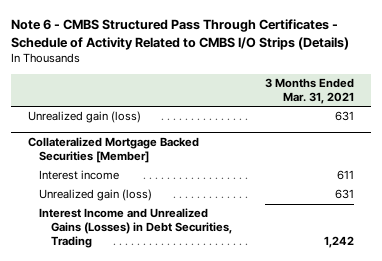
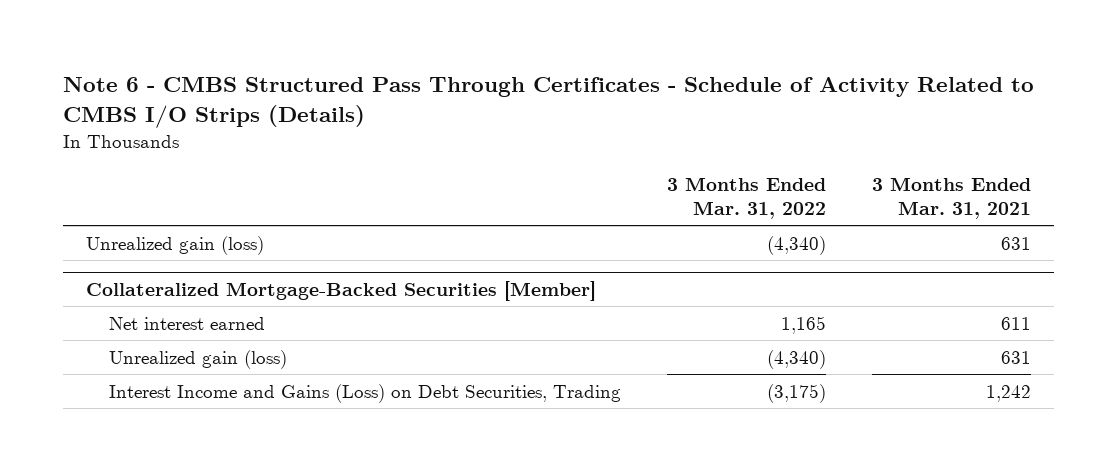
none -> [666,176,826,219] 3 Months Ended Mar. 31, 2022
[28,137,200,164] Collateralized Mortgage Backed Securities [Member] -> [85,280,596,301] Collateralized Mortgage-Backed Securities [Member]
[39,170,120,181] Interest income -> [109,316,266,330] Net interest earned
[39,208,232,249] Interest Income and Unrealized Gains (Losses) in Debt Securities, Trading -> [109,383,622,403] Interest Income and Gains (Loss) on Debt Securities, Trading

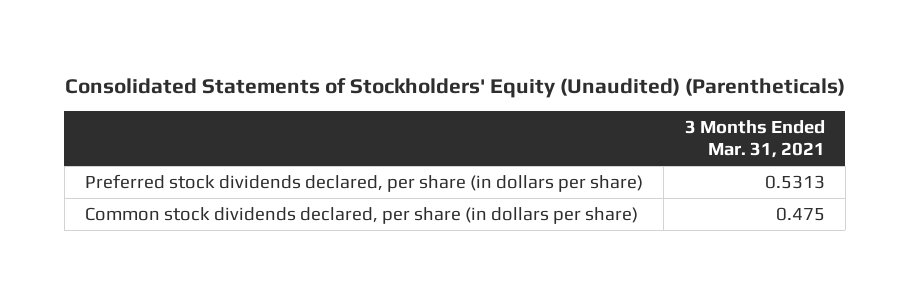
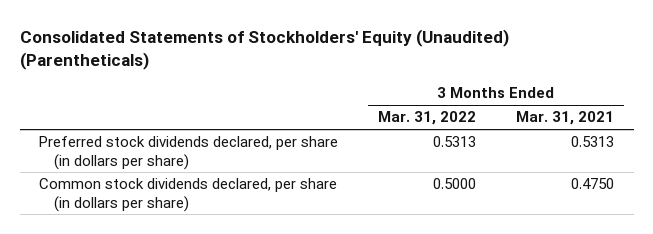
none -> [378,111,477,126] Mar. 31, 2022
[775,207,825,222] 0.475 -> [570,178,614,190] 0.4750

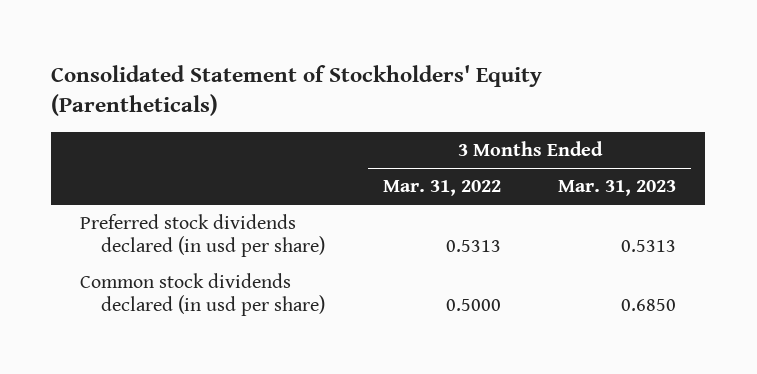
[19,28,509,70] Consolidated Statements of Stockholders' Equity (Unaudited) (Parentheticals) -> [51,64,543,117] Consolidated Statement of Stockholders' Equity (Parentheticals)
[515,111,614,126] Mar. 31, 2021 -> none
none -> [558,180,677,197] Mar. 31, 2023
[39,136,339,170] Preferred stock dividends declared, per share (in dollars per share) -> [80,214,325,258] Preferred stock dividends declared (in usd per share)
[39,178,338,212] Common stock dividends declared, per share (in dollars per share) -> [80,273,325,317] Common stock dividends declared (in usd per share)

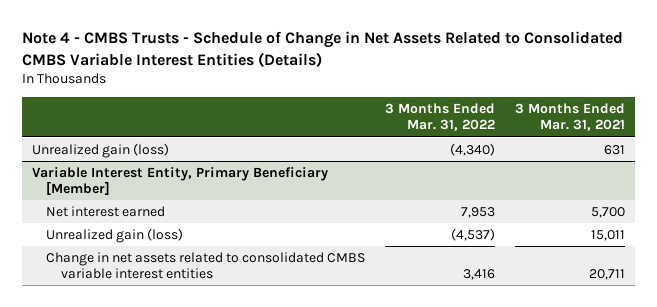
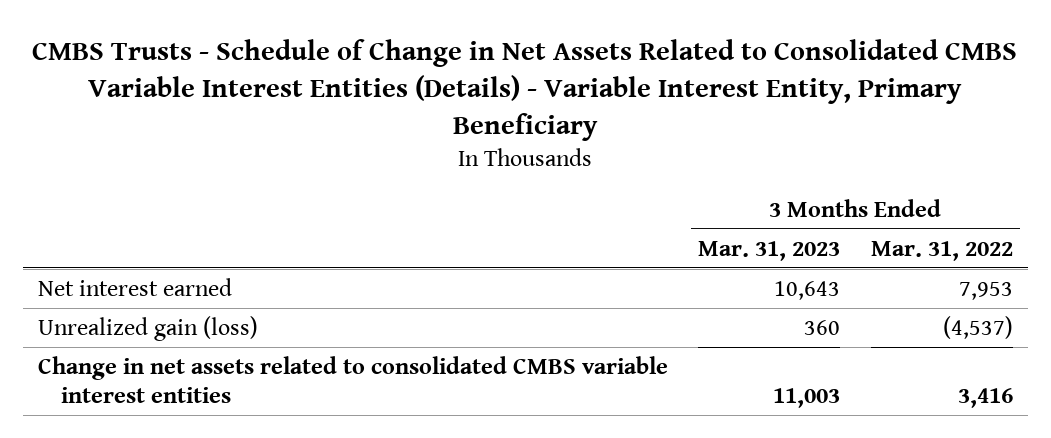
[22,31,624,67] Note 4 - CMBS Trusts - Schedule of Change in Net Assets Related to Consolidated CMBS Variable Interest Entities (Details) -> [32,39,1018,142] CMBS Trusts - Schedule of Change in Net Assets Related to Consolidated CMBS Variable Interest Entities (Details) - Variable Interest Entity, Primary Beneficiary
[514,102,625,132] 3 Months Ended Mar. 31, 2021 -> none
none -> [698,240,841,261] Mar. 31, 2023
[31,142,169,158] Unrealized gain (loss) -> none
[31,166,328,196] Variable Interest Entity, Primary Beneficiary [Member] -> none

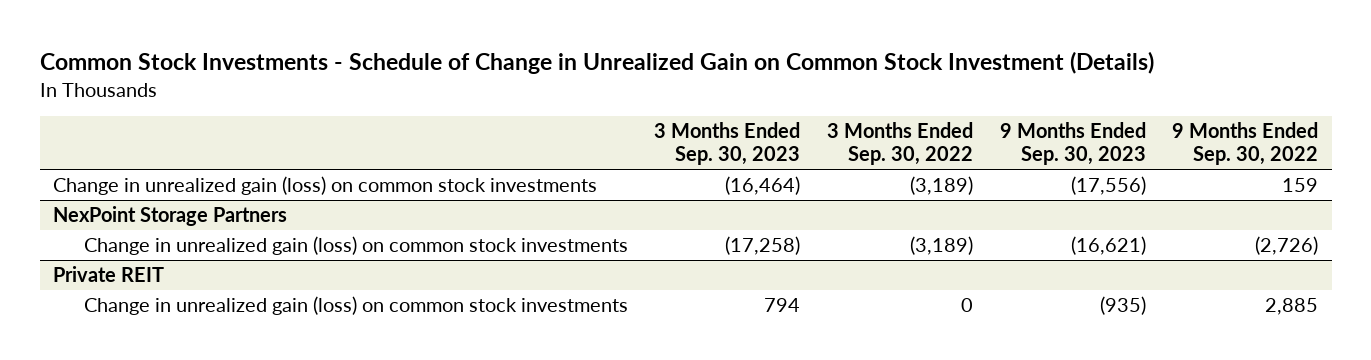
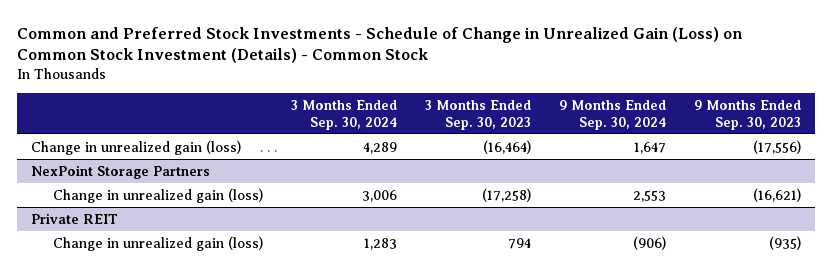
[39,51,1154,75] Common Stock Investments - Schedule of Change in Unrealized Gain on Common Stock Investment (Details) -> [16,26,743,64] Common and Preferred Stock Investments - Schedule of Change in Unrealized Gain (Loss) on Common Stock Investment (Details) - Common Stock
[826,121,973,166] 3 Months Ended Sep. 30, 2022 -> none
[1172,121,1319,166] 9 Months Ended Sep. 30, 2022 -> none
none -> [290,99,397,130] 3 Months Ended Sep. 30, 2024
none -> [558,99,666,130] 9 Months Ended Sep. 30, 2024
[53,175,598,195] Change in unrealized gain (loss) on common stock investments -> [30,139,241,155] Change in unrealized gain (loss)
[83,235,628,255] Change in unrealized gain (loss) on common stock investments -> [52,187,263,203] Change in unrealized gain (loss)
[83,295,628,315] Change in unrealized gain (loss) on common stock investments -> [52,235,263,251] Change in unrealized gain (loss)

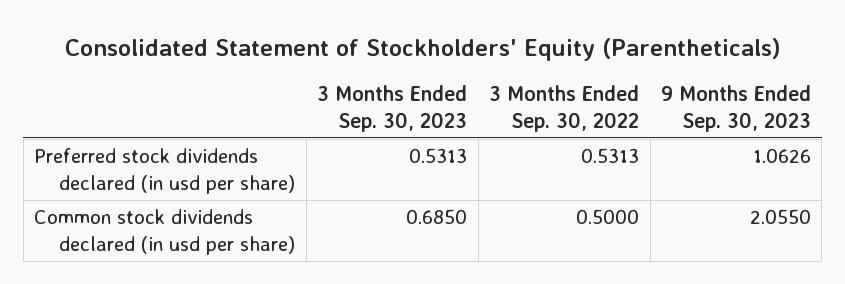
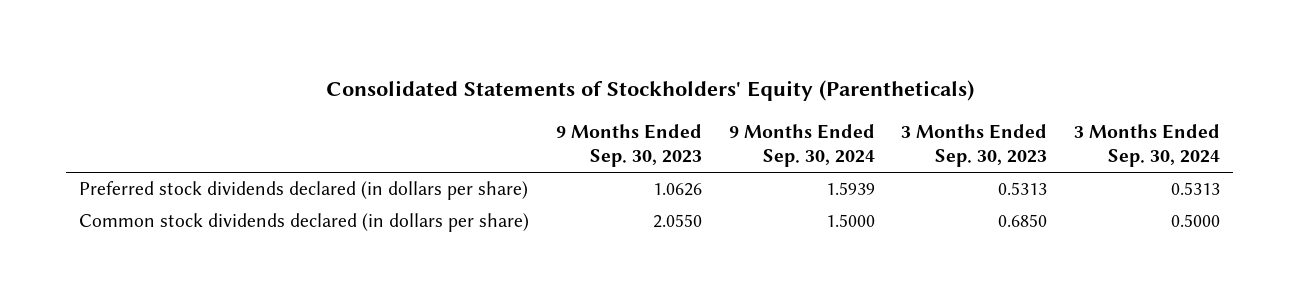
[64,37,781,61] Consolidated Statement of Stockholders' Equity (Parentheticals) -> [325,79,974,101] Consolidated Statements of Stockholders' Equity (Parentheticals)
[489,85,640,132] 3 Months Ended Sep. 30, 2022 -> none
none -> [728,123,875,168] 9 Months Ended Sep. 30, 2024
none -> [1074,123,1221,168] 3 Months Ended Sep. 30, 2024
[34,148,296,194] Preferred stock dividends declared (in usd per share) -> [79,181,529,201] Preferred stock dividends declared (in dollars per share)
[34,209,296,255] Common stock dividends declared (in usd per share) -> [79,213,530,233] Common stock dividends declared (in dollars per share)

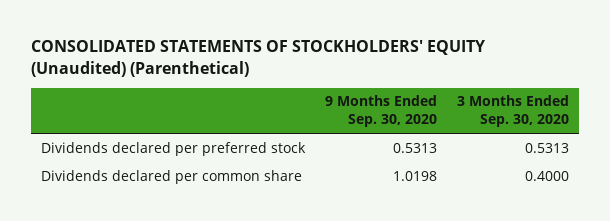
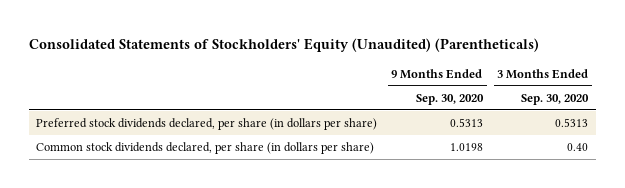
[30,40,485,77] CONSOLIDATED STATEMENTS OF STOCKHOLDERS' EQUITY (Unaudited) (Parenthetical) -> [28,37,539,52] Consolidated Statements of Stockholders' Equity (Unaudited) (Parentheticals)
[40,141,306,156] Dividends declared per preferred stock -> [36,118,378,131] Preferred stock dividends declared, per share (in dollars per share)
[40,169,302,184] Dividends declared per common share -> [36,142,375,155] Common stock dividends declared, per share (in dollars per share)
[524,170,569,181] 0.4000 -> [567,143,589,152] 0.40

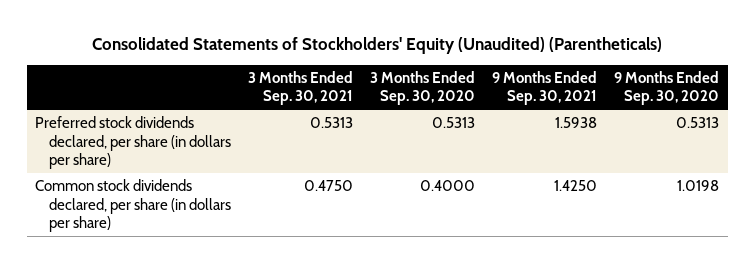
none -> [248,70,354,106] 3 Months Ended Sep. 30, 2021
none -> [492,70,598,106] 9 Months Ended Sep. 30, 2021
[567,143,589,152] 0.40 -> [420,180,476,192] 0.4000

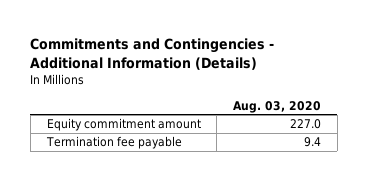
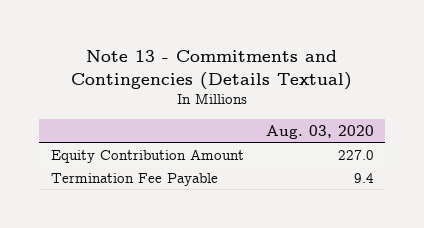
[30,38,275,70] Commitments and Contingencies - Additional Information (Details) -> [71,50,353,90] Note 13 - Commitments and Contingencies (Details Textual)
[46,118,201,132] Equity commitment amount -> [50,148,244,163] Equity Contribution Amount
[45,136,182,150] Termination fee payable -> [50,172,218,186] Termination Fee Payable

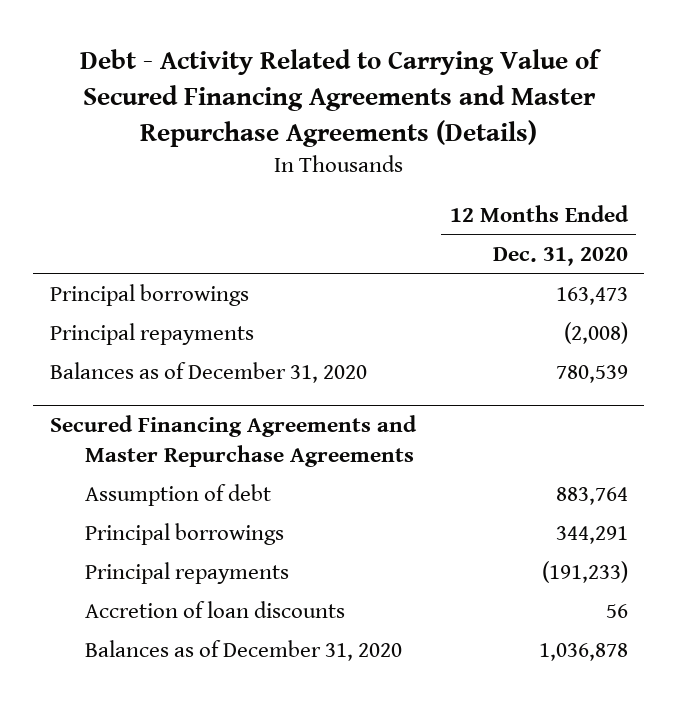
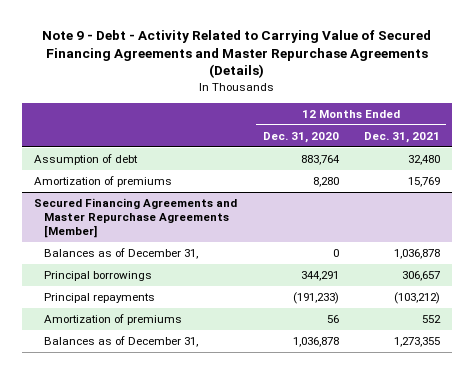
[79,49,602,147] Debt - Activity Related to Carrying Value of Secured Financing Agreements and Master Repurchase Agreements (Details) -> [42,29,432,79] Note 9 - Debt - Activity Related to Carrying Value of Secured Financing Agreements and Master Repurchase Agreements (Details)
none -> [363,131,440,143] Dec. 31, 2021
[50,283,250,306] Principal borrowings -> none
[50,322,255,345] Principal repayments -> none
[50,361,368,383] Balances as of December 31, 2020 -> none
[50,415,418,467] Secured Financing Agreements and Master Repurchase Agreements -> none
none -> [34,176,173,188] Amortization of premiums
none -> [34,198,238,238] Secured Financing Agreements and Master Repurchase Agreements [Member]
none -> [44,248,199,260] Balances as of December 31,
[85,600,346,618] Accretion of loan discounts -> none
none -> [44,314,183,326] Amortization of premiums
[85,639,403,661] Balances as of December 31, 2020 -> [44,336,199,348] Balances as of December 31,

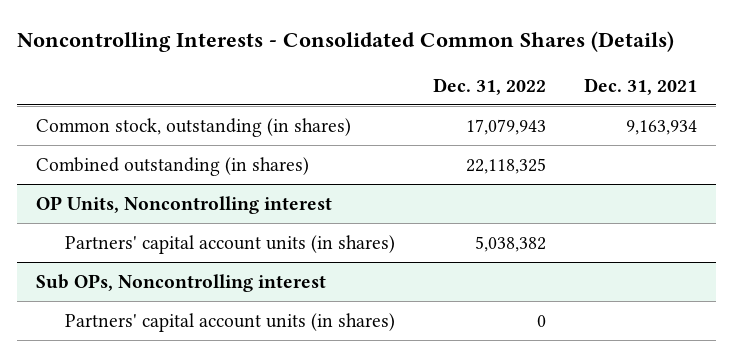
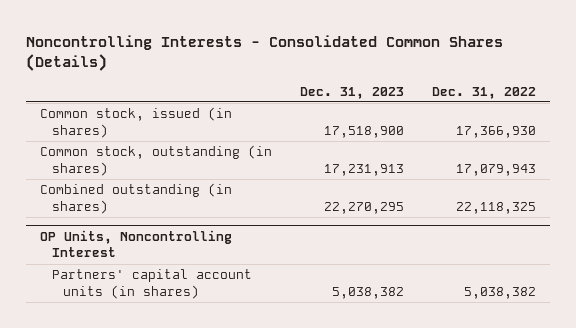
[584,77,698,95] Dec. 31, 2021 -> none
none -> [299,86,404,99] Dec. 31, 2023
none -> [40,107,233,139] Common stock, issued (in shares)
[35,195,332,214] OP Units, Noncontrolling interest -> [40,229,233,258] OP Units, Noncontrolling Interest
[35,273,326,292] Sub OPs, Noncontrolling interest -> none
[64,312,395,332] Partners' capital account units (in shares) -> none

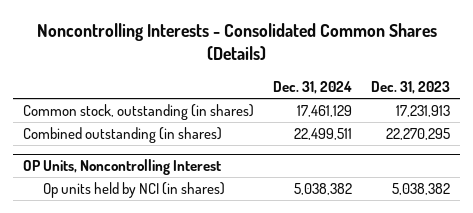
[431,86,536,99] Dec. 31, 2022 -> none
none -> [273,81,353,95] Dec. 31, 2024
[40,107,233,139] Common stock, issued (in shares) -> none
[51,269,252,300] Partners' capital account units (in shares) -> [42,181,225,198] Op units held by NCI (in shares)

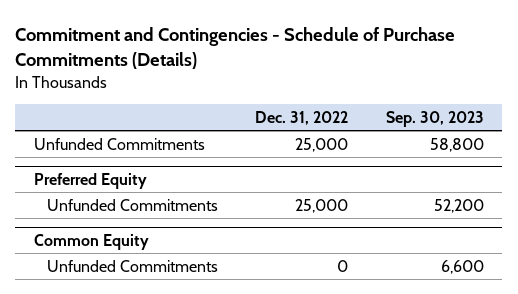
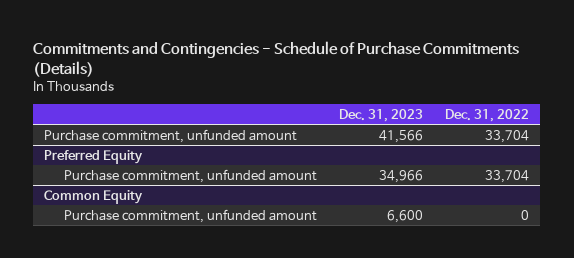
[15,26,456,69] Commitment and Contingencies - Schedule of Purchase Commitments (Details) -> [33,40,520,77] Commitments and Contingencies - Schedule of Purchase Commitments (Details)
[385,110,484,127] Sep. 30, 2023 -> none
none -> [339,108,424,122] Dec. 31, 2023
[34,137,206,150] Unfunded Commitments -> [44,128,298,143] Purchase commitment, unfunded amount
[295,137,349,152] 25,000 -> [485,129,530,143] 33,704
[46,198,218,211] Unfunded Commitments -> [64,168,318,183] Purchase commitment, unfunded amount
[295,198,349,213] 25,000 -> [485,169,530,183] 33,704
[46,259,218,272] Unfunded Commitments -> [64,208,318,223] Purchase commitment, unfunded amount

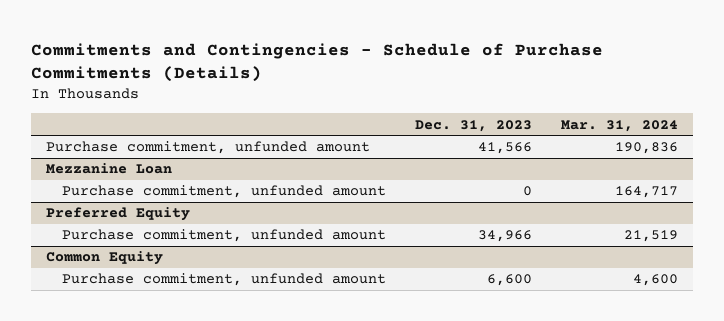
[445,108,530,122] Dec. 31, 2022 -> none
none -> [561,119,679,132] Mar. 31, 2024
none -> [45,163,172,175] Mezzanine Loan
none -> [61,185,386,199] Purchase commitment, unfunded amount

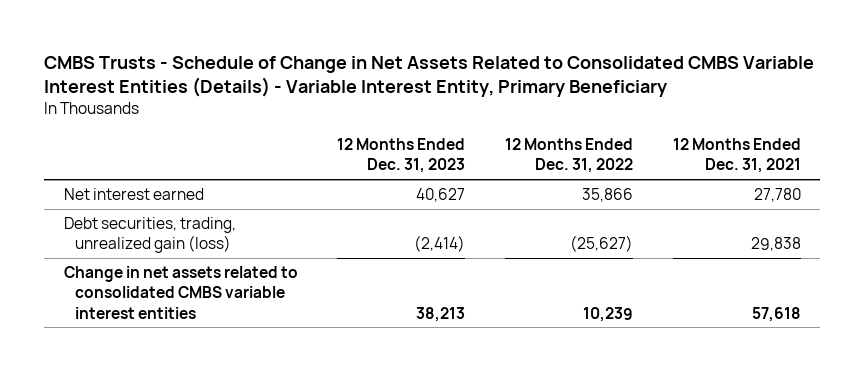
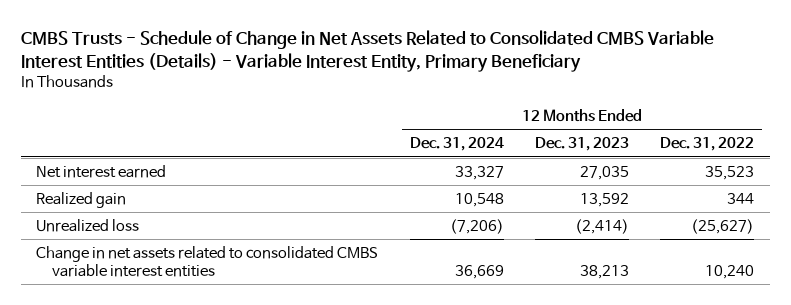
[672,138,801,174] 12 Months Ended Dec. 31, 2021 -> none
none -> [409,137,504,152] Dec. 31, 2024
[416,188,466,203] 40,627 -> [580,165,630,180] 27,035
[582,188,634,203] 35,866 -> [705,165,755,180] 35,523
none -> [36,191,127,208] Realized gain
[63,217,236,254] Debt securities, trading, unrealized gain (loss) -> [36,218,140,232] Unrealized loss
[583,306,634,322] 10,239 -> [705,264,755,279] 10,240

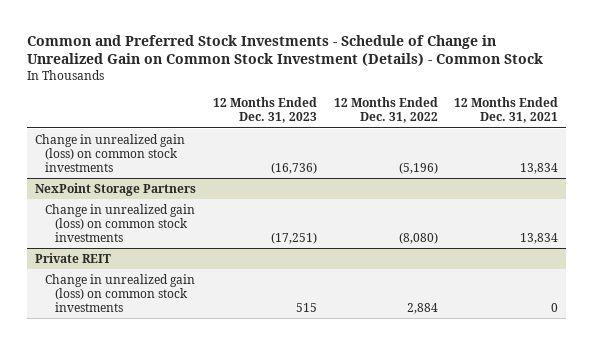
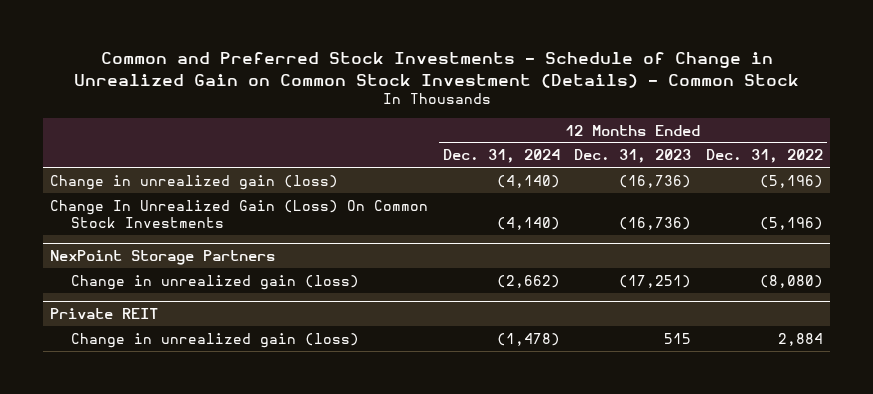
[454,97,559,124] 12 Months Ended Dec. 31, 2021 -> none
none -> [442,149,560,164] Dec. 31, 2024
[35,133,186,173] Change in unrealized gain (loss) on common stock investments -> [50,174,339,190] Change in unrealized gain (loss)
none -> [50,199,429,228] Change In Unrealized Gain (Loss) On Common Stock Investments
[45,203,196,243] Change in unrealized gain (loss) on common stock investments -> [71,274,360,290] Change in unrealized gain (loss)
[45,273,196,313] Change in unrealized gain (loss) on common stock investments -> [71,332,360,348] Change in unrealized gain (loss)

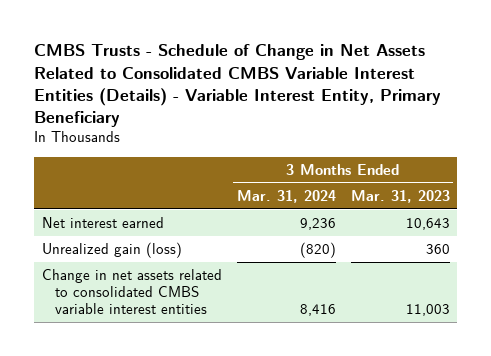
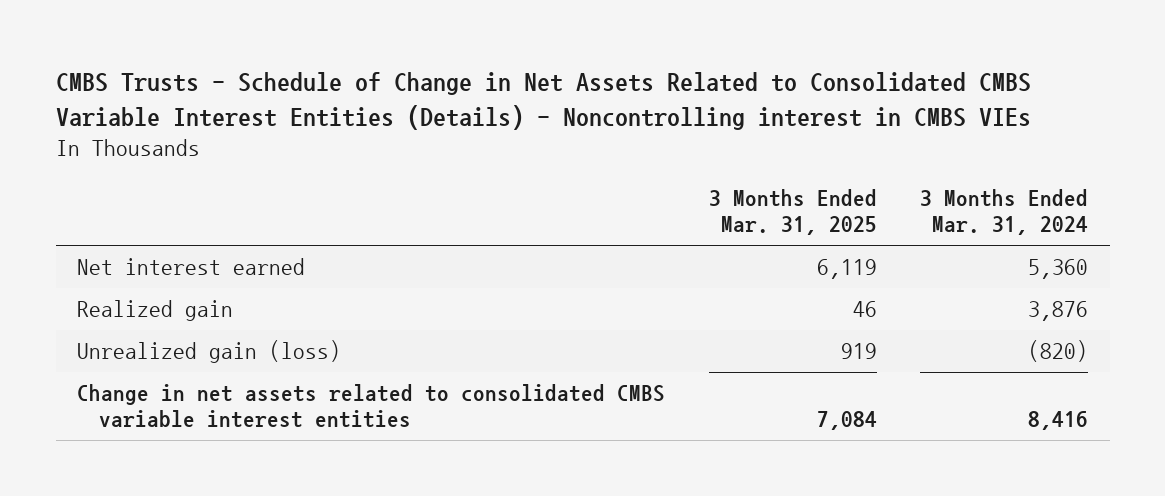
[34,44,442,128] CMBS Trusts - Schedule of Change in Net Assets Related to Consolidated CMBS Variable Interest Entities (Details) - Variable Interest Entity, Primary Beneficiary -> [55,72,1031,130] CMBS Trusts - Schedule of Change in Net Assets Related to Consolidated CMBS Variable Interest Entities (Details) - Noncontrolling interest in CMBS VIEs
[350,189,450,203] Mar. 31, 2023 -> none
none -> [708,189,877,236] 3 Months Ended Mar. 31, 2025
[299,218,336,231] 9,236 -> [1028,259,1089,280] 5,360
none -> [77,300,234,322] Realized gain

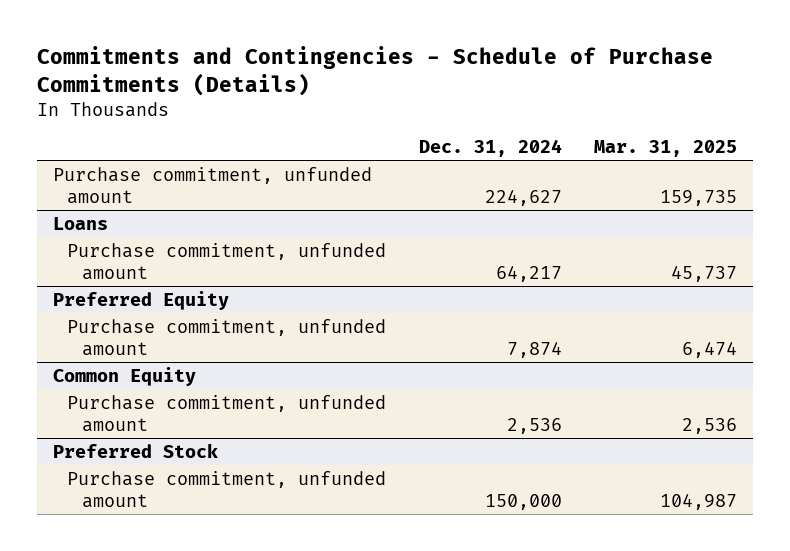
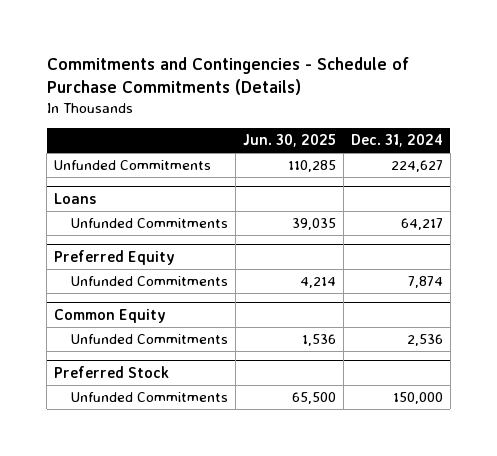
[593,140,737,158] Mar. 31, 2025 -> none
none -> [242,134,336,148] Jun. 30, 2025
[52,166,372,204] Purchase commitment, unfunded amount -> [54,160,212,171] Unfunded Commitments
[67,242,387,280] Purchase commitment, unfunded amount -> [70,218,228,229] Unfunded Commitments
[67,318,387,356] Purchase commitment, unfunded amount -> [70,276,228,287] Unfunded Commitments
[67,394,387,432] Purchase commitment, unfunded amount -> [70,334,228,345] Unfunded Commitments
[67,470,387,508] Purchase commitment, unfunded amount -> [70,392,228,403] Unfunded Commitments

